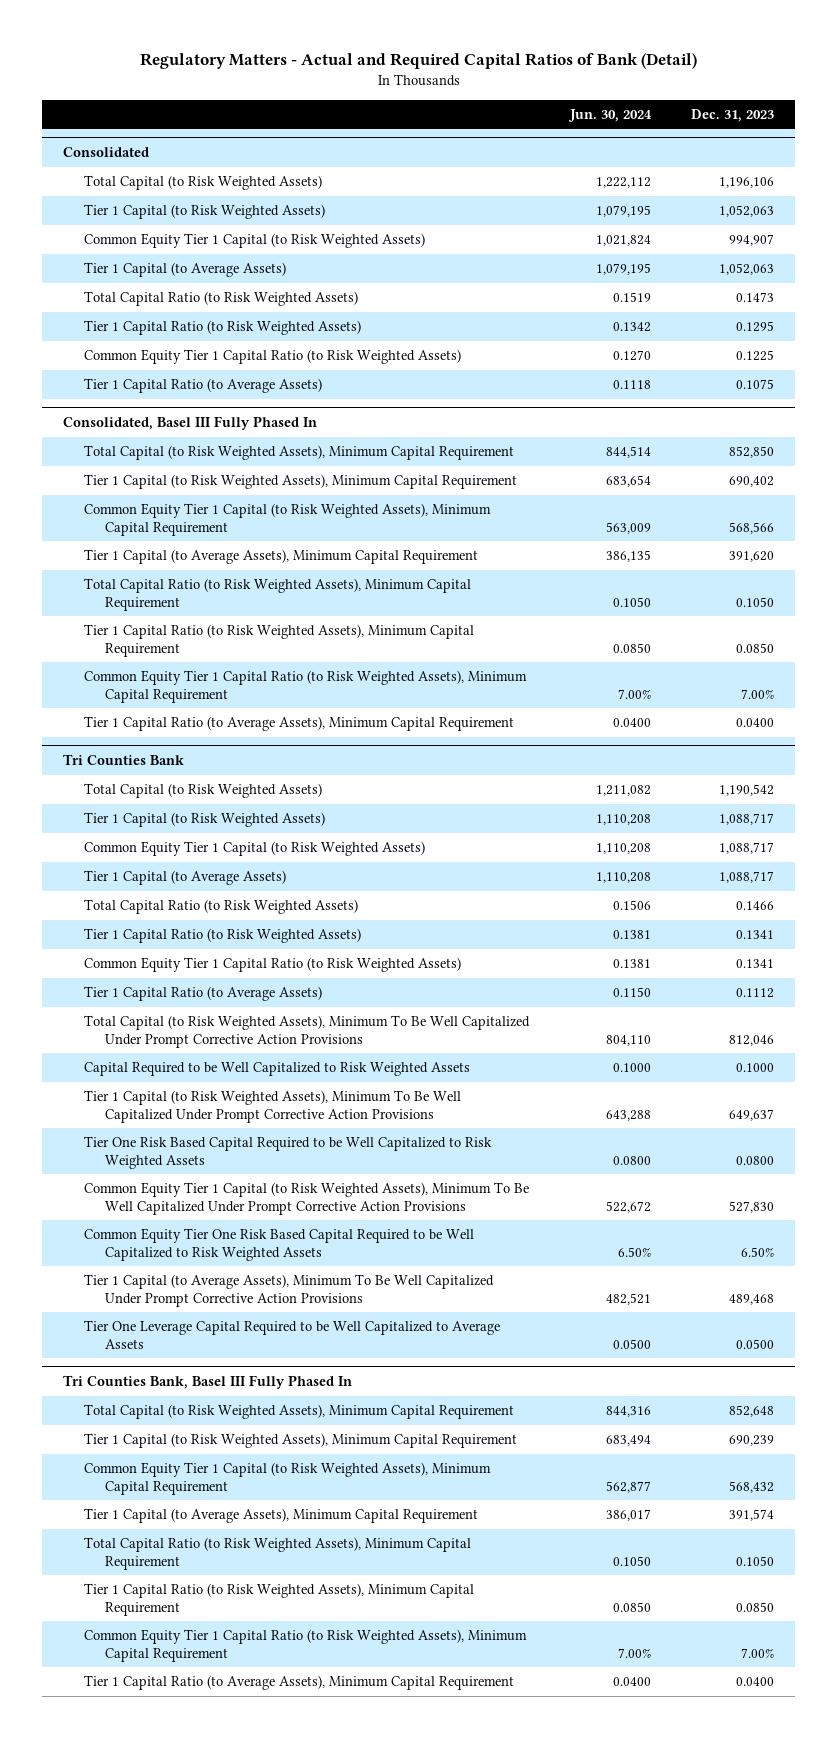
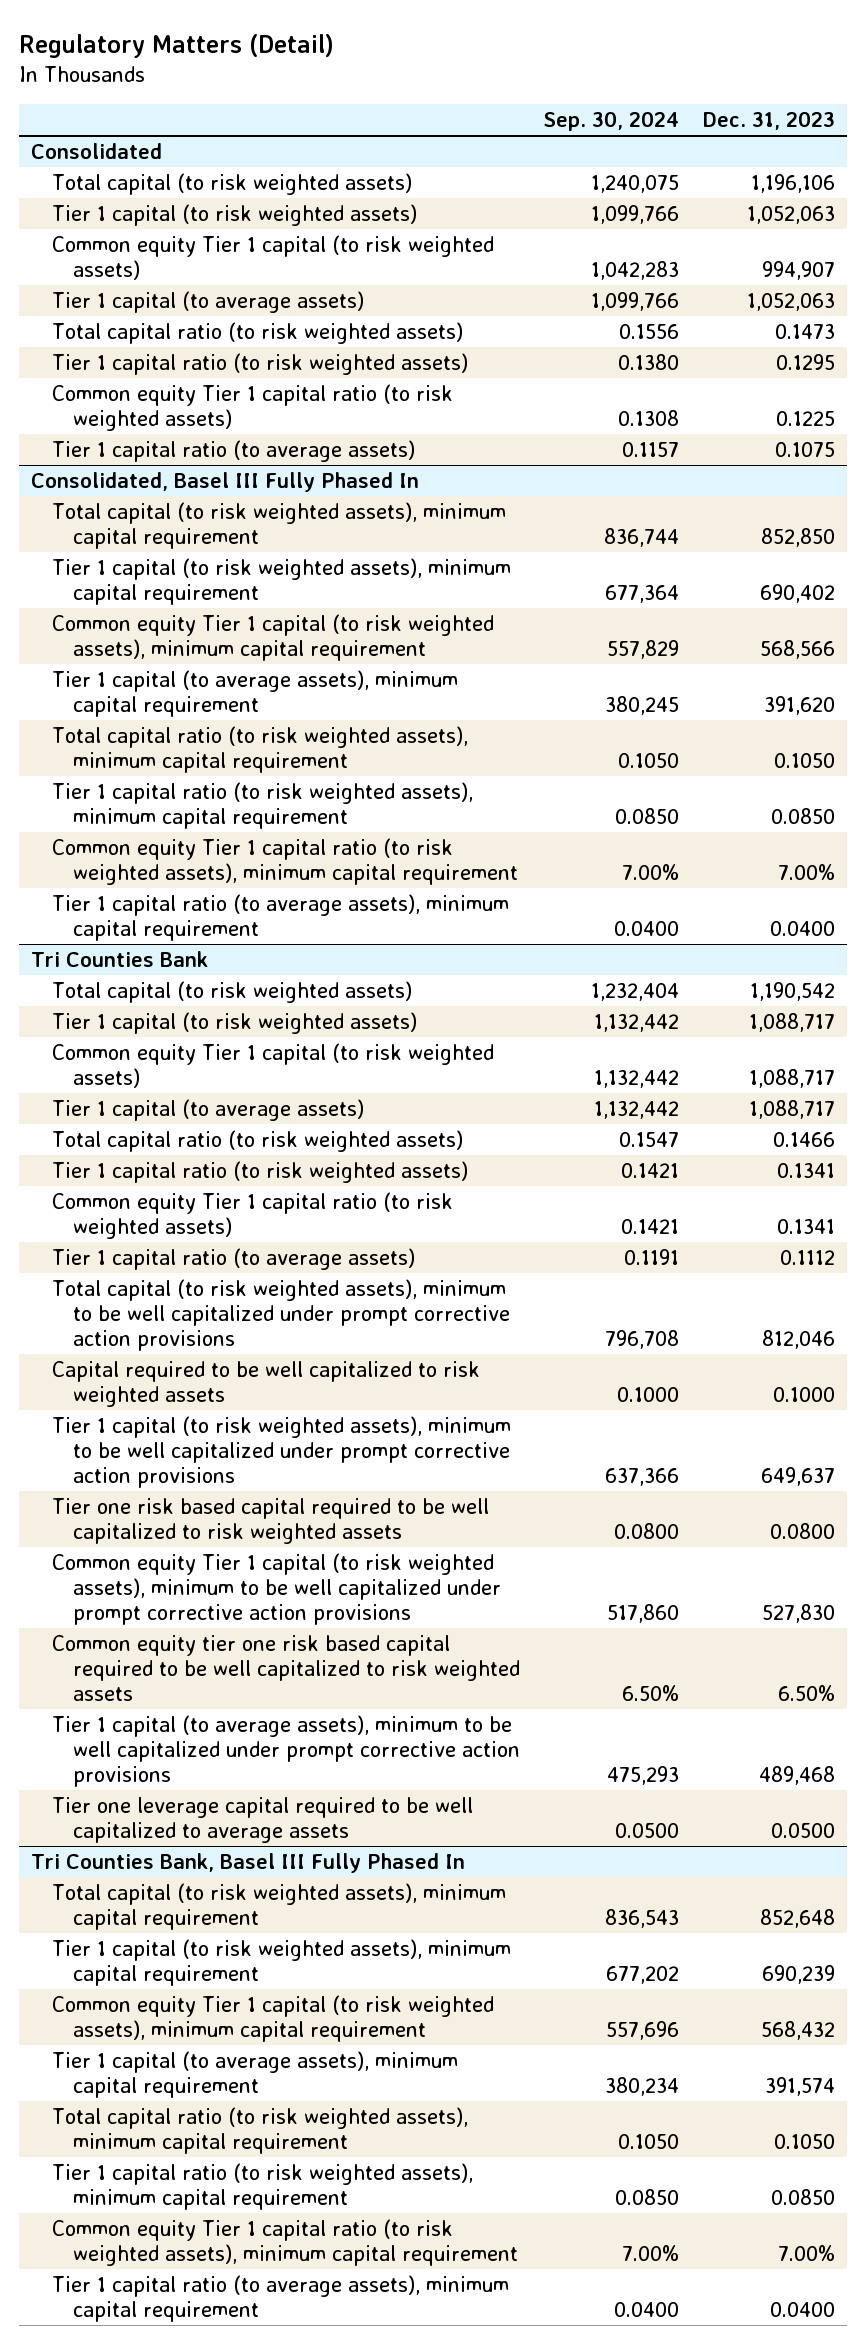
[139,53,697,70] Regulatory Matters - Actual and Required Capital Ratios of Bank (Detail) -> [18,33,334,58] Regulatory Matters (Detail)
[567,108,652,122] Jun. 30, 2024 -> none
none -> [543,111,680,132] Sep. 30, 2024
[83,175,322,191] Total Capital (to Risk Weighted Assets) -> [51,172,412,195] Total capital (to risk weighted assets)
[83,204,325,220] Tier 1 Capital (to Risk Weighted Assets) -> [51,203,417,226] Tier 1 capital (to risk weighted assets)
[83,233,425,249] Common Equity Tier 1 Capital (to Risk Weighted Assets) -> [51,234,494,281] Common equity Tier 1 capital (to risk weighted assets)
[83,262,286,278] Tier 1 Capital (to Average Assets) -> [51,290,364,313] Tier 1 capital (to average assets)
[83,291,358,307] Total Capital Ratio (to Risk Weighted Assets) -> [51,321,463,344] Total capital ratio (to risk weighted assets)
[83,320,361,336] Tier 1 Capital Ratio (to Risk Weighted Assets) -> [51,352,468,375] Tier 1 capital ratio (to risk weighted assets)
[83,349,461,365] Common Equity Tier 1 Capital Ratio (to Risk Weighted Assets) -> [51,383,453,432] Common equity Tier 1 capital ratio (to risk weighted assets)
[83,378,322,394] Tier 1 Capital Ratio (to Average Assets) -> [51,439,415,462] Tier 1 capital ratio (to average assets)
[83,445,514,461] Total Capital (to Risk Weighted Assets), Minimum Capital Requirement -> [51,501,506,550] Total capital (to risk weighted assets), minimum capital requirement
[83,474,517,490] Tier 1 Capital (to Risk Weighted Assets), Minimum Capital Requirement -> [51,557,511,606] Tier 1 capital (to risk weighted assets), minimum capital requirement
[83,503,491,536] Common Equity Tier 1 Capital (to Risk Weighted Assets), Minimum Capital Requirement -> [51,613,494,662] Common equity Tier 1 capital (to risk weighted assets), minimum capital requirement
[83,549,478,565] Tier 1 Capital (to Average Assets), Minimum Capital Requirement -> [51,669,458,718] Tier 1 capital (to average assets), minimum capital requirement
[83,578,471,611] Total Capital Ratio (to Risk Weighted Assets), Minimum Capital Requirement -> [51,725,468,774] Total capital ratio (to risk weighted assets), minimum capital requirement
[83,624,474,657] Tier 1 Capital Ratio (to Risk Weighted Assets), Minimum Capital Requirement -> [51,781,473,830] Tier 1 capital ratio (to risk weighted assets), minimum capital requirement
[83,670,527,703] Common Equity Tier 1 Capital Ratio (to Risk Weighted Assets), Minimum Capital Requirement -> [51,837,518,886] Common equity Tier 1 capital ratio (to risk weighted assets), minimum capital requirement
[83,716,514,732] Tier 1 Capital Ratio (to Average Assets), Minimum Capital Requirement -> [51,893,509,942] Tier 1 capital ratio (to average assets), minimum capital requirement
[83,783,322,799] Total Capital (to Risk Weighted Assets) -> [51,980,412,1003] Total capital (to risk weighted assets)
[83,812,325,828] Tier 1 Capital (to Risk Weighted Assets) -> [51,1011,417,1034] Tier 1 capital (to risk weighted assets)
[83,841,425,857] Common Equity Tier 1 Capital (to Risk Weighted Assets) -> [51,1042,494,1089] Common equity Tier 1 capital (to risk weighted assets)
[83,870,286,886] Tier 1 Capital (to Average Assets) -> [51,1098,364,1121] Tier 1 capital (to average assets)
[83,899,358,915] Total Capital Ratio (to Risk Weighted Assets) -> [51,1129,463,1152] Total capital ratio (to risk weighted assets)
[83,928,361,944] Tier 1 Capital Ratio (to Risk Weighted Assets) -> [51,1160,468,1183] Tier 1 capital ratio (to risk weighted assets)
[83,957,461,973] Common Equity Tier 1 Capital Ratio (to Risk Weighted Assets) -> [51,1191,453,1240] Common equity Tier 1 capital ratio (to risk weighted assets)
[83,986,322,1002] Tier 1 Capital Ratio (to Average Assets) -> [51,1247,415,1270] Tier 1 capital ratio (to average assets)
[83,1015,530,1048] Total Capital (to Risk Weighted Assets), Minimum To Be Well Capitalized Under Prompt Corrective Action Provisions -> [51,1278,510,1352] Total capital (to risk weighted assets), minimum to be well capitalized under prompt corrective action provisions
[83,1062,470,1077] Capital Required to be Well Capitalized to Risk Weighted Assets -> [51,1360,480,1408] Capital required to be well capitalized to risk weighted assets
[83,1090,461,1123] Tier 1 Capital (to Risk Weighted Assets), Minimum To Be Well Capitalized Under Prompt Corrective Action Provisions -> [51,1415,511,1489] Tier 1 capital (to risk weighted assets), minimum to be well capitalized under prompt corrective action provisions
[83,1136,492,1169] Tier One Risk Based Capital Required to be Well Capitalized to Risk Weighted Assets -> [51,1497,489,1545] Tier one risk based capital required to be well capitalized to risk weighted assets
[83,1182,529,1215] Common Equity Tier 1 Capital (to Risk Weighted Assets), Minimum To Be Well Capitalized Under Prompt Corrective Action Provisions -> [51,1552,501,1626] Common equity Tier 1 capital (to risk weighted assets), minimum to be well capitalized under prompt corrective action provisions
[83,1228,474,1261] Common Equity Tier One Risk Based Capital Required to be Well Capitalized to Risk Weighted Assets -> [51,1634,520,1702] Common equity tier one risk based capital required to be well capitalized to risk weighted assets
[83,1274,494,1307] Tier 1 Capital (to Average Assets), Minimum To Be Well Capitalized Under Prompt Corrective Action Provisions -> [51,1714,520,1788] Tier 1 capital (to average assets), minimum to be well capitalized under prompt corrective action provisions
[83,1320,500,1349] Tier One Leverage Capital Required to be Well Capitalized to Average Assets -> [51,1796,473,1844] Tier one leverage capital required to be well capitalized to average assets
[83,1404,514,1420] Total Capital (to Risk Weighted Assets), Minimum Capital Requirement -> [51,1882,506,1931] Total capital (to risk weighted assets), minimum capital requirement
[83,1433,517,1449] Tier 1 Capital (to Risk Weighted Assets), Minimum Capital Requirement -> [51,1938,511,1987] Tier 1 capital (to risk weighted assets), minimum capital requirement
[83,1462,491,1495] Common Equity Tier 1 Capital (to Risk Weighted Assets), Minimum Capital Requirement -> [51,1994,494,2043] Common equity Tier 1 capital (to risk weighted assets), minimum capital requirement
[83,1508,478,1524] Tier 1 Capital (to Average Assets), Minimum Capital Requirement -> [51,2050,458,2099] Tier 1 capital (to average assets), minimum capital requirement
[83,1537,471,1570] Total Capital Ratio (to Risk Weighted Assets), Minimum Capital Requirement -> [51,2106,468,2155] Total capital ratio (to risk weighted assets), minimum capital requirement
[83,1583,474,1616] Tier 1 Capital Ratio (to Risk Weighted Assets), Minimum Capital Requirement -> [51,2162,473,2211] Tier 1 capital ratio (to risk weighted assets), minimum capital requirement
[83,1629,527,1662] Common Equity Tier 1 Capital Ratio (to Risk Weighted Assets), Minimum Capital Requirement -> [51,2218,518,2267] Common equity Tier 1 capital ratio (to risk weighted assets), minimum capital requirement
[83,1675,514,1691] Tier 1 Capital Ratio (to Average Assets), Minimum Capital Requirement -> [51,2274,509,2323] Tier 1 capital ratio (to average assets), minimum capital requirement

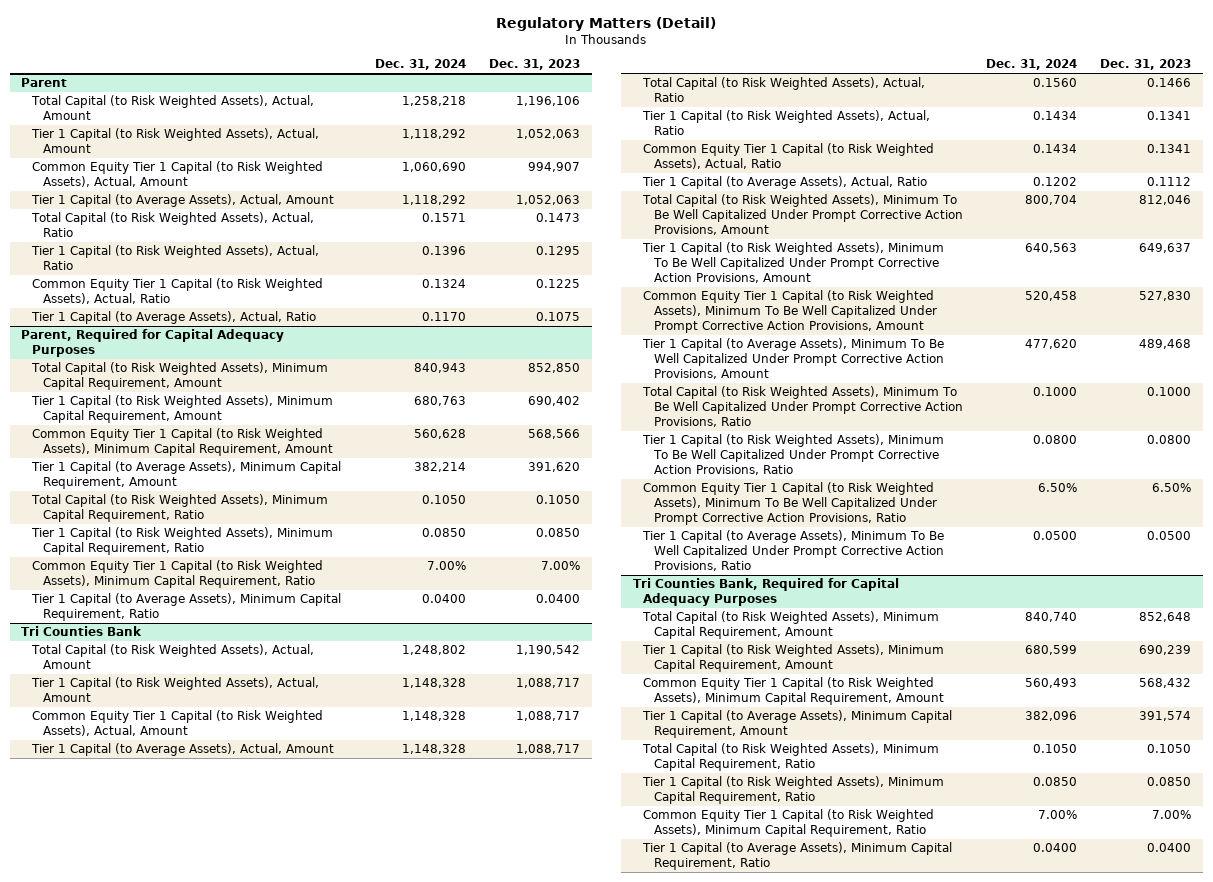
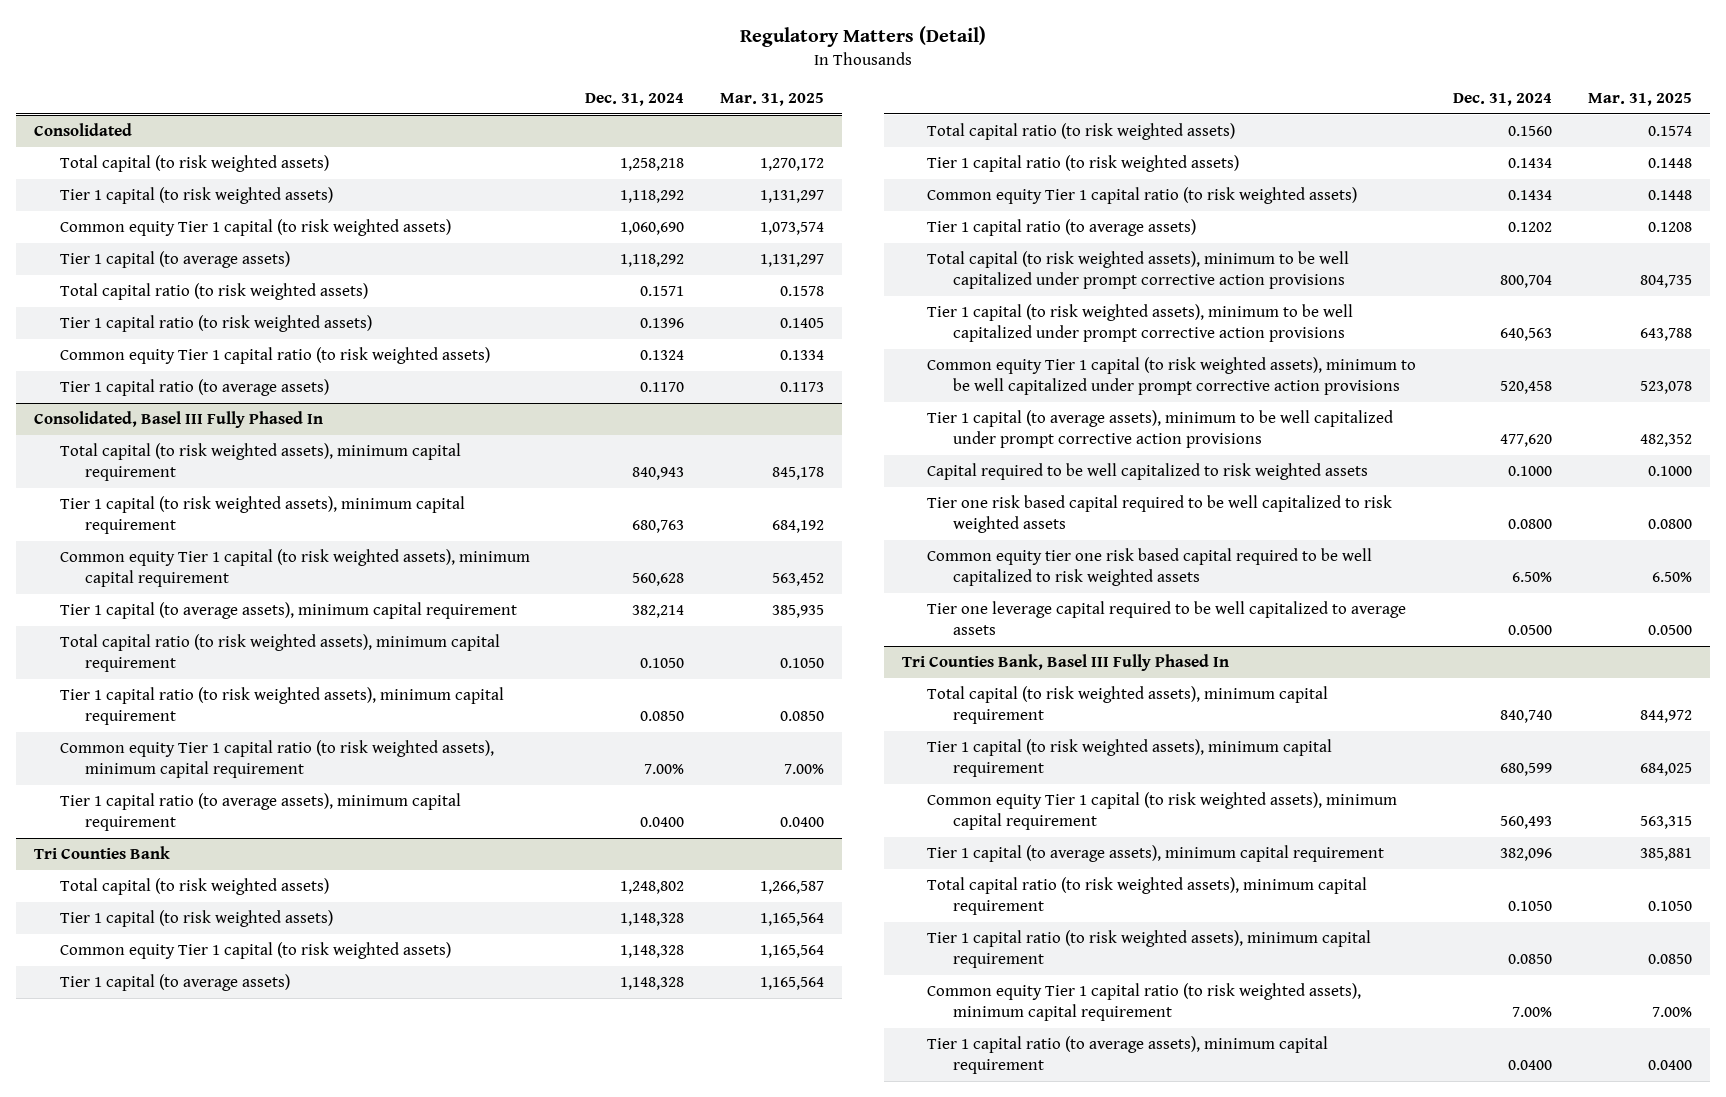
[489,59,581,71] Dec. 31, 2023 -> none
none -> [719,92,824,106] Mar. 31, 2025
[21,329,285,358] Parent, Required for Capital Adequacy Purposes -> none
[21,78,68,88] Parent -> [34,123,133,137] Consolidated
[31,95,315,121] Total Capital (to Risk Weighted Assets), Actual, Amount -> [59,155,329,173] Total capital (to risk weighted assets)
[31,128,320,154] Tier 1 Capital (to Risk Weighted Assets), Actual, Amount -> [59,187,333,205] Tier 1 capital (to risk weighted assets)
[32,161,324,188] Common Equity Tier 1 Capital (to Risk Weighted Assets), Actual, Amount -> [59,219,451,237] Common equity Tier 1 capital (to risk weighted assets)
[31,194,335,208] Tier 1 Capital (to Average Assets), Actual, Amount -> [59,251,290,269] Tier 1 capital (to average assets)
[31,212,315,238] Total Capital (to Risk Weighted Assets), Actual, Ratio -> [59,283,368,301] Total capital ratio (to risk weighted assets)
[31,245,320,271] Tier 1 Capital (to Risk Weighted Assets), Actual, Ratio -> [59,315,372,333] Tier 1 capital ratio (to risk weighted assets)
[32,278,324,305] Common Equity Tier 1 Capital (to Risk Weighted Assets), Actual, Ratio -> [59,347,490,365] Common equity Tier 1 capital ratio (to risk weighted assets)
[31,311,317,325] Tier 1 Capital (to Average Assets), Actual, Ratio -> [59,379,329,397] Tier 1 capital ratio (to average assets)
none -> [34,411,324,429] Consolidated, Basel III Fully Phased In
[31,362,329,391] Total Capital (to Risk Weighted Assets), Minimum Capital Requirement, Amount -> [59,443,461,482] Total capital (to risk weighted assets), minimum capital requirement
[31,395,334,424] Tier 1 Capital (to Risk Weighted Assets), Minimum Capital Requirement, Amount -> [59,496,465,535] Tier 1 capital (to risk weighted assets), minimum capital requirement
[32,428,333,457] Common Equity Tier 1 Capital (to Risk Weighted Assets), Minimum Capital Requirement, Amount -> [59,549,530,588] Common equity Tier 1 capital (to risk weighted assets), minimum capital requirement
[31,461,342,490] Tier 1 Capital (to Average Assets), Minimum Capital Requirement, Amount -> [59,602,517,620] Tier 1 capital (to average assets), minimum capital requirement
[31,494,329,523] Total Capital (to Risk Weighted Assets), Minimum Capital Requirement, Ratio -> [59,634,500,673] Total capital ratio (to risk weighted assets), minimum capital requirement
[31,527,334,556] Tier 1 Capital (to Risk Weighted Assets), Minimum Capital Requirement, Ratio -> [59,687,504,726] Tier 1 capital ratio (to risk weighted assets), minimum capital requirement
[32,560,324,589] Common Equity Tier 1 Capital (to Risk Weighted Assets), Minimum Capital Requirement, Ratio -> [59,740,494,779] Common equity Tier 1 capital ratio (to risk weighted assets), minimum capital requirement
[31,593,342,622] Tier 1 Capital (to Average Assets), Minimum Capital Requirement, Ratio -> [59,793,461,832] Tier 1 capital ratio (to average assets), minimum capital requirement
[632,578,899,607] Tri Counties Bank, Required for Capital Adequacy Purposes -> none
[31,644,315,670] Total Capital (to Risk Weighted Assets), Actual, Amount -> [59,878,329,896] Total capital (to risk weighted assets)
[31,677,320,703] Tier 1 Capital (to Risk Weighted Assets), Actual, Amount -> [59,910,333,928] Tier 1 capital (to risk weighted assets)
[32,710,324,737] Common Equity Tier 1 Capital (to Risk Weighted Assets), Actual, Amount -> [59,942,451,960] Common equity Tier 1 capital (to risk weighted assets)
[31,743,335,757] Tier 1 Capital (to Average Assets), Actual, Amount -> [59,974,290,992] Tier 1 capital (to average assets)
[642,77,926,103] Total Capital (to Risk Weighted Assets), Actual, Ratio -> [927,123,1236,141] Total capital ratio (to risk weighted assets)
[642,110,931,136] Tier 1 Capital (to Risk Weighted Assets), Actual, Ratio -> [927,155,1240,173] Tier 1 capital ratio (to risk weighted assets)
[643,143,935,170] Common Equity Tier 1 Capital (to Risk Weighted Assets), Actual, Ratio -> [927,187,1358,205] Common equity Tier 1 capital ratio (to risk weighted assets)
[642,176,928,190] Tier 1 Capital (to Average Assets), Actual, Ratio -> [927,219,1197,237] Tier 1 capital ratio (to average assets)
[642,194,963,235] Total Capital (to Risk Weighted Assets), Minimum To Be Well Capitalized Under Prompt Corrective Action Provisions, Amount -> [927,251,1350,290] Total capital (to risk weighted assets), minimum to be well capitalized under prompt corrective action provisions
[642,242,945,283] Tier 1 Capital (to Risk Weighted Assets), Minimum To Be Well Capitalized Under Prompt Corrective Action Provisions, Amount -> [927,304,1354,343] Tier 1 capital (to risk weighted assets), minimum to be well capitalized under prompt corrective action provisions
[643,290,937,333] Common Equity Tier 1 Capital (to Risk Weighted Assets), Minimum To Be Well Capitalized Under Prompt Corrective Action Provisions, Amount -> [927,357,1417,396] Common equity Tier 1 capital (to risk weighted assets), minimum to be well capitalized under prompt corrective action provisions
[642,338,945,379] Tier 1 Capital (to Average Assets), Minimum To Be Well Capitalized Under Prompt Corrective Action Provisions, Amount -> [927,410,1394,449] Tier 1 capital (to average assets), minimum to be well capitalized under prompt corrective action provisions
[642,386,963,427] Total Capital (to Risk Weighted Assets), Minimum To Be Well Capitalized Under Prompt Corrective Action Provisions, Ratio -> [927,463,1369,481] Capital required to be well capitalized to risk weighted assets
[642,434,945,475] Tier 1 Capital (to Risk Weighted Assets), Minimum To Be Well Capitalized Under Prompt Corrective Action Provisions, Ratio -> [927,495,1393,534] Tier one risk based capital required to be well capitalized to risk weighted assets
[643,482,937,525] Common Equity Tier 1 Capital (to Risk Weighted Assets), Minimum To Be Well Capitalized Under Prompt Corrective Action Provisions, Ratio -> [927,548,1373,587] Common equity tier one risk based capital required to be well capitalized to risk weighted assets
[642,530,945,571] Tier 1 Capital (to Average Assets), Minimum To Be Well Capitalized Under Prompt Corrective Action Provisions, Ratio -> [927,601,1407,636] Tier one leverage capital required to be well capitalized to average assets
none -> [901,654,1229,672] Tri Counties Bank, Basel III Fully Phased In
[642,611,940,640] Total Capital (to Risk Weighted Assets), Minimum Capital Requirement, Amount -> [927,686,1329,725] Total capital (to risk weighted assets), minimum capital requirement
[642,644,945,673] Tier 1 Capital (to Risk Weighted Assets), Minimum Capital Requirement, Amount -> [927,739,1333,778] Tier 1 capital (to risk weighted assets), minimum capital requirement
[643,677,944,706] Common Equity Tier 1 Capital (to Risk Weighted Assets), Minimum Capital Requirement, Amount -> [927,792,1398,831] Common equity Tier 1 capital (to risk weighted assets), minimum capital requirement
[642,710,953,739] Tier 1 Capital (to Average Assets), Minimum Capital Requirement, Amount -> [927,845,1385,863] Tier 1 capital (to average assets), minimum capital requirement
[642,743,940,772] Total Capital (to Risk Weighted Assets), Minimum Capital Requirement, Ratio -> [927,877,1368,916] Total capital ratio (to risk weighted assets), minimum capital requirement
[642,776,945,805] Tier 1 Capital (to Risk Weighted Assets), Minimum Capital Requirement, Ratio -> [927,930,1372,969] Tier 1 capital ratio (to risk weighted assets), minimum capital requirement
[643,809,935,838] Common Equity Tier 1 Capital (to Risk Weighted Assets), Minimum Capital Requirement, Ratio -> [927,983,1362,1022] Common equity Tier 1 capital ratio (to risk weighted assets), minimum capital requirement
[642,842,953,871] Tier 1 Capital (to Average Assets), Minimum Capital Requirement, Ratio -> [927,1036,1329,1075] Tier 1 capital ratio (to average assets), minimum capital requirement

